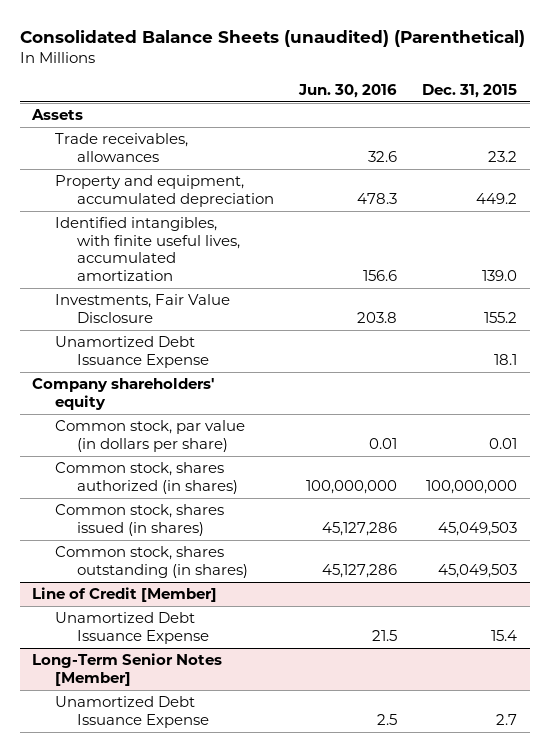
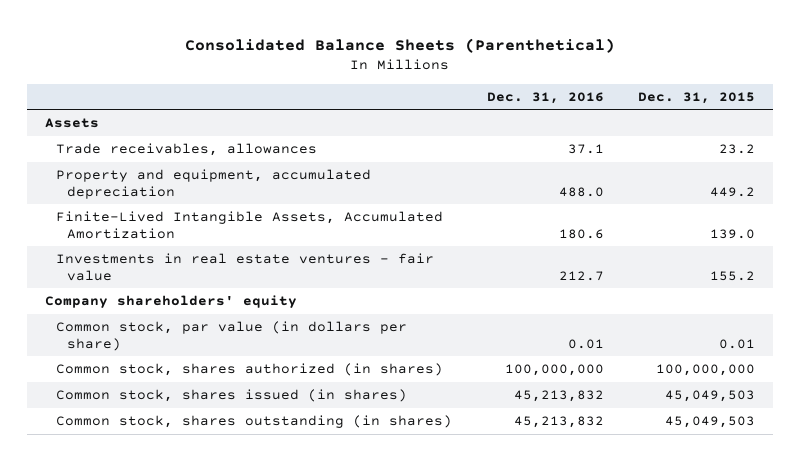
[19,29,525,47] Consolidated Balance Sheets (unaudited) (Parenthetical) -> [185,37,616,53] Consolidated Balance Sheets (Parenthetical)
[298,83,398,98] Jun. 30, 2016 -> none
none -> [486,91,604,104] Dec. 31, 2016
[54,336,210,368] Unamortized Debt Issuance Expense -> none
[54,217,241,282] Identified intangibles, with finite useful lives, accumulated amortization -> [55,211,443,239] Finite-Lived Intangible Assets, Accumulated Amortization
[54,294,230,323] Investments, Fair Value Disclosure -> [55,253,434,281] Investments in real estate ventures - fair value
[32,587,218,603] Line of Credit [Member] -> none
[54,612,210,644] Unamortized Debt Issuance Expense -> none
[32,653,223,686] Long-Term Senior Notes [Member] -> none
[54,696,210,728] Unamortized Debt Issuance Expense -> none

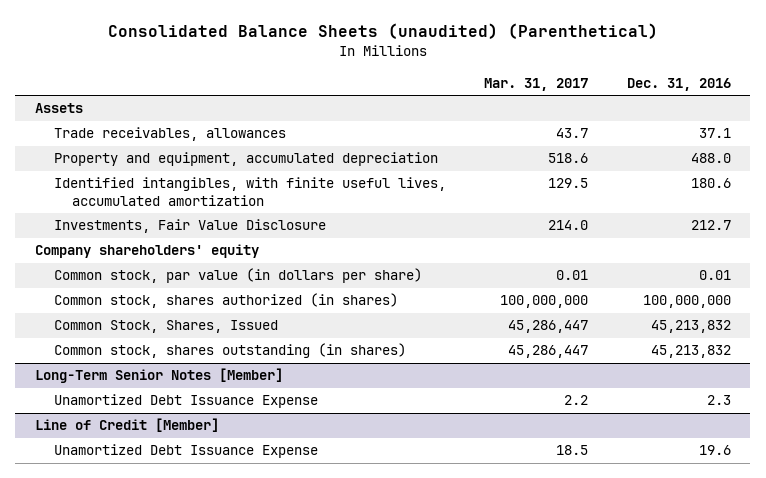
[185,37,616,53] Consolidated Balance Sheets (Parenthetical) -> [107,23,658,40] Consolidated Balance Sheets (unaudited) (Parenthetical)
[638,91,756,104] Dec. 31, 2015 -> none
none -> [484,77,589,91] Mar. 31, 2017
[55,211,443,239] Finite-Lived Intangible Assets, Accumulated Amortization -> [53,177,446,206] Identified intangibles, with finite useful lives, accumulated amortization
[55,253,434,281] Investments in real estate ventures - fair value -> [53,219,326,234] Investments, Fair Value Disclosure
[55,389,407,403] Common stock, shares issued (in shares) -> [53,320,278,334] Common Stock, Shares, Issued
none -> [34,368,283,384] Long-Term Senior Notes [Member]
none -> [53,394,318,409] Unamortized Debt Issuance Expense
none -> [34,418,219,433] Line of Credit [Member]
none -> [53,444,318,459] Unamortized Debt Issuance Expense

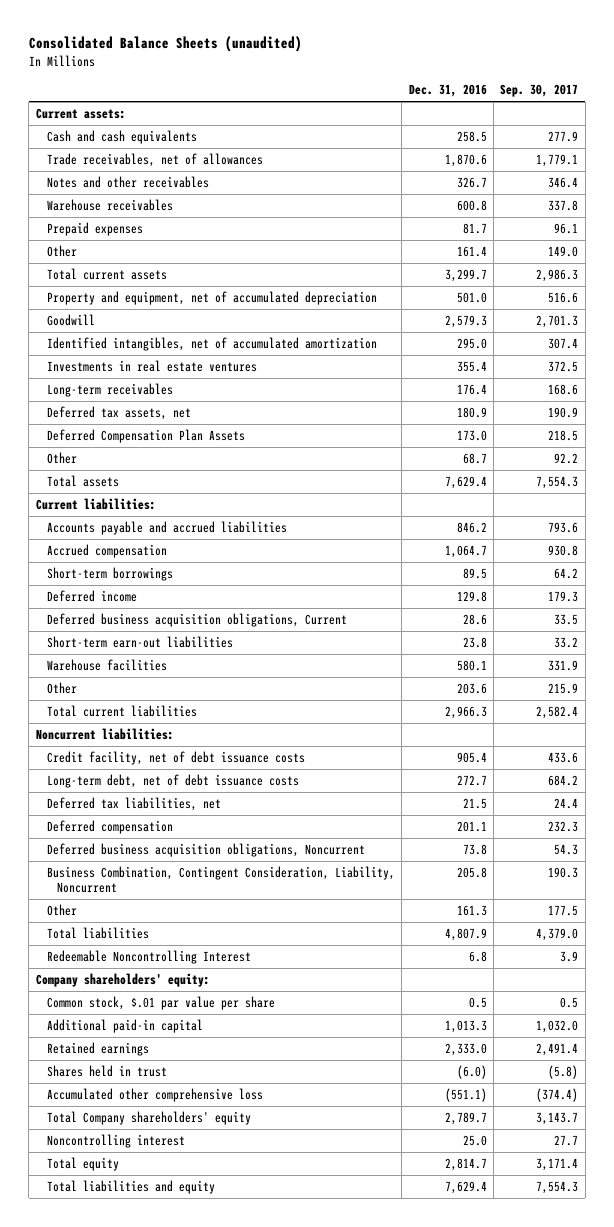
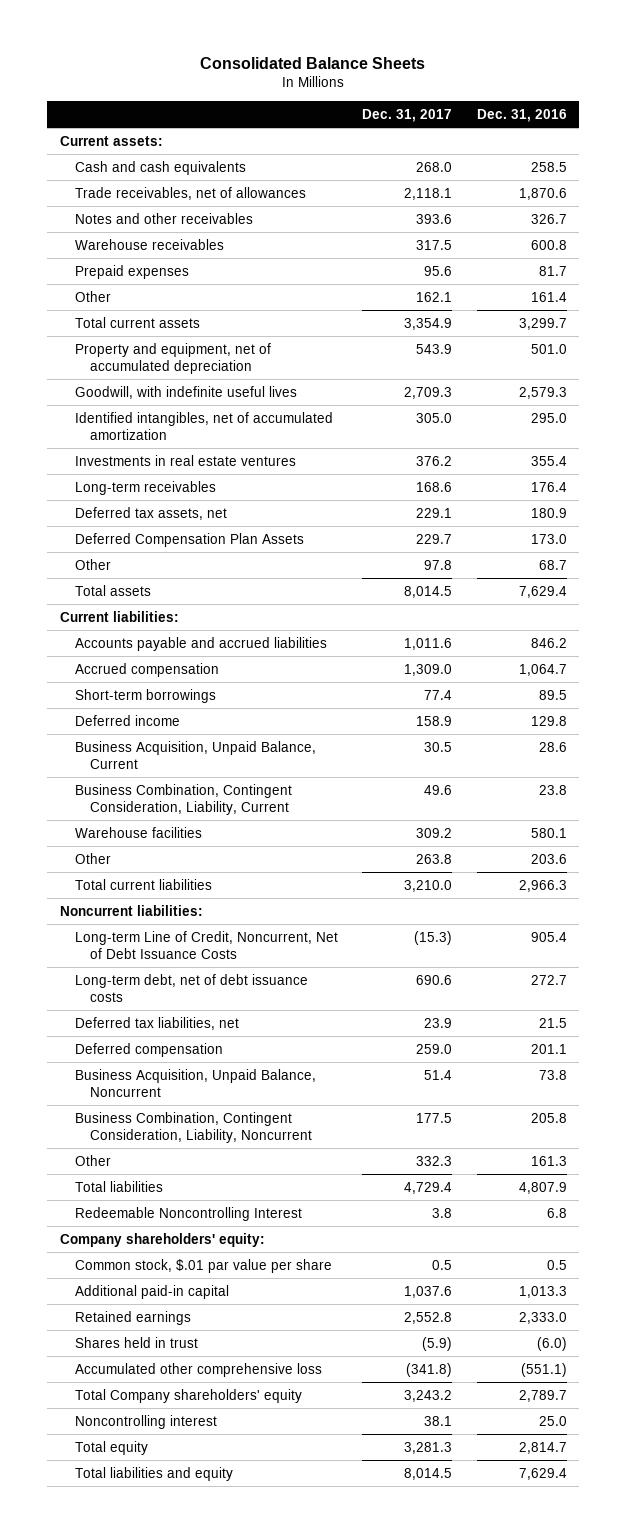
[28,36,302,53] Consolidated Balance Sheets (unaudited) -> [200,56,426,69] Consolidated Balance Sheets
[500,84,579,98] Sep. 30, 2017 -> none
none -> [362,108,453,122] Dec. 31, 2017
[46,313,95,326] Goodwill -> [74,385,297,399] Goodwill, with indefinite useful lives
[46,612,347,627] Deferred business acquisition obligations, Current -> [74,740,316,769] Business Acquisition, Unpaid Balance, Current
[46,635,233,648] Short-term earn-out liabilities -> [74,783,292,815] Business Combination, Contingent Consideration, Liability, Current
[46,750,305,765] Credit facility, net of debt issuance costs -> [74,930,338,959] Long-term Line of Credit, Noncurrent, Net of Debt Issuance Costs
[46,842,365,857] Deferred business acquisition obligations, Noncurrent -> [74,1068,316,1097] Business Acquisition, Unpaid Balance, Noncurrent

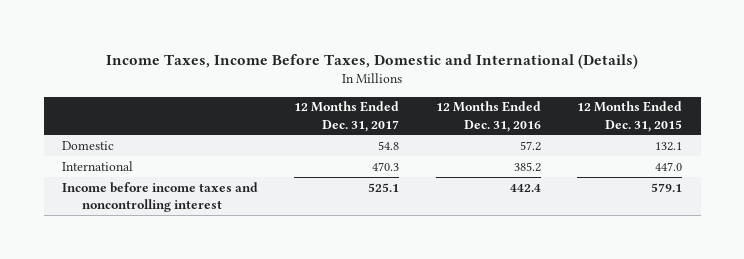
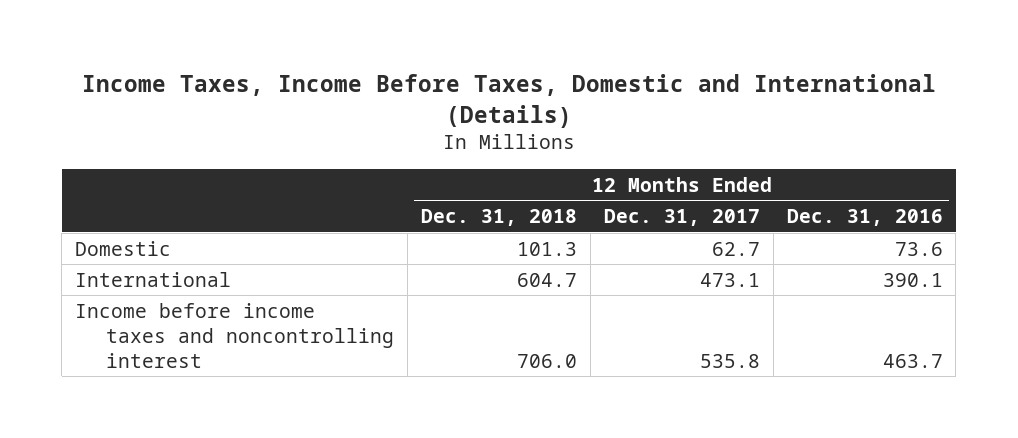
[577,101,683,132] 12 Months Ended Dec. 31, 2015 -> none
none -> [421,209,578,227] Dec. 31, 2018
[378,140,400,150] 54.8 -> [711,241,760,256] 62.7
[519,140,541,151] 57.2 -> [894,241,943,256] 73.6
[372,161,400,171] 470.3 -> [699,272,760,287] 473.1
[513,161,541,172] 385.2 -> [882,272,943,287] 390.1
[368,182,400,192] 525.1 -> [699,353,760,368] 535.8
[509,183,541,192] 442.4 -> [882,353,943,368] 463.7

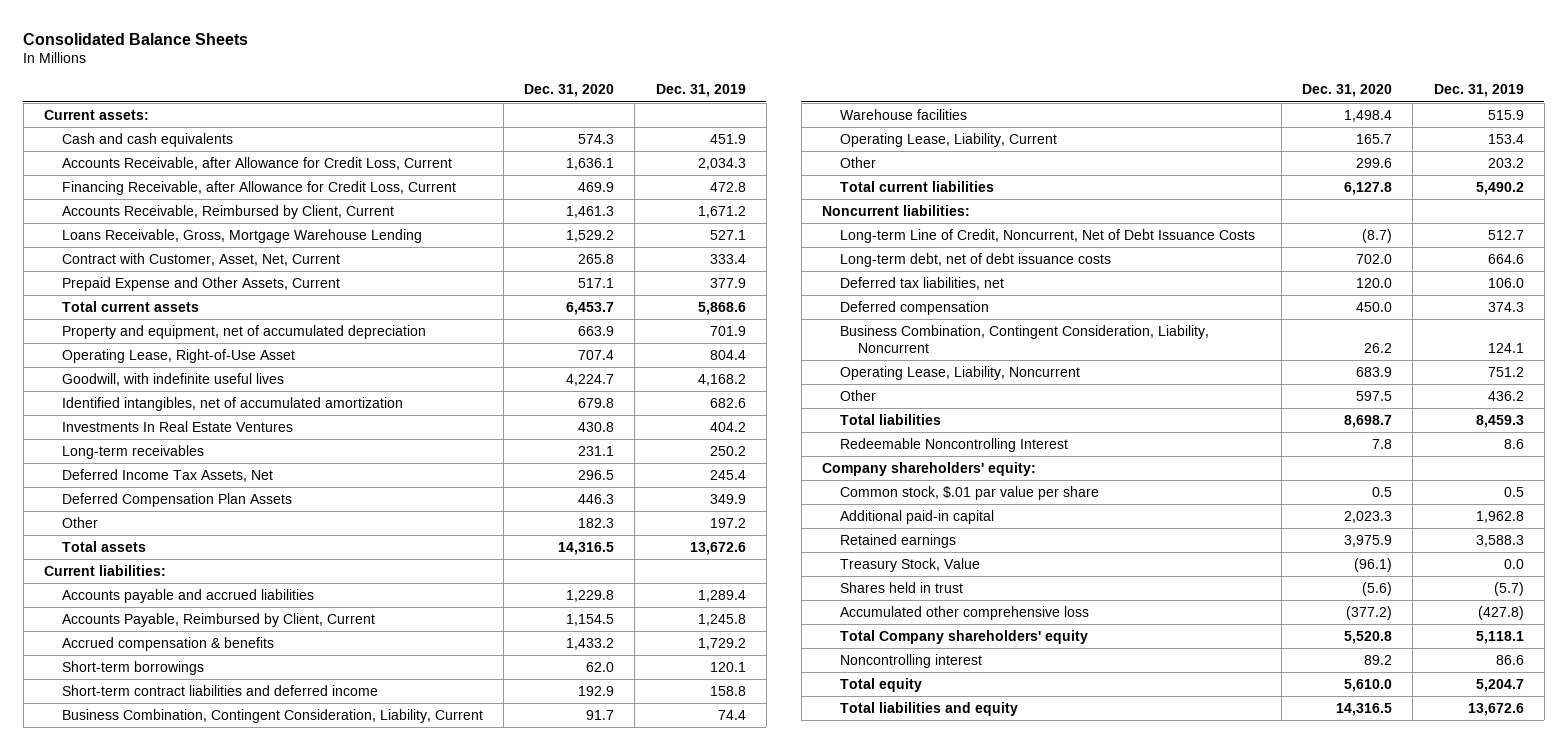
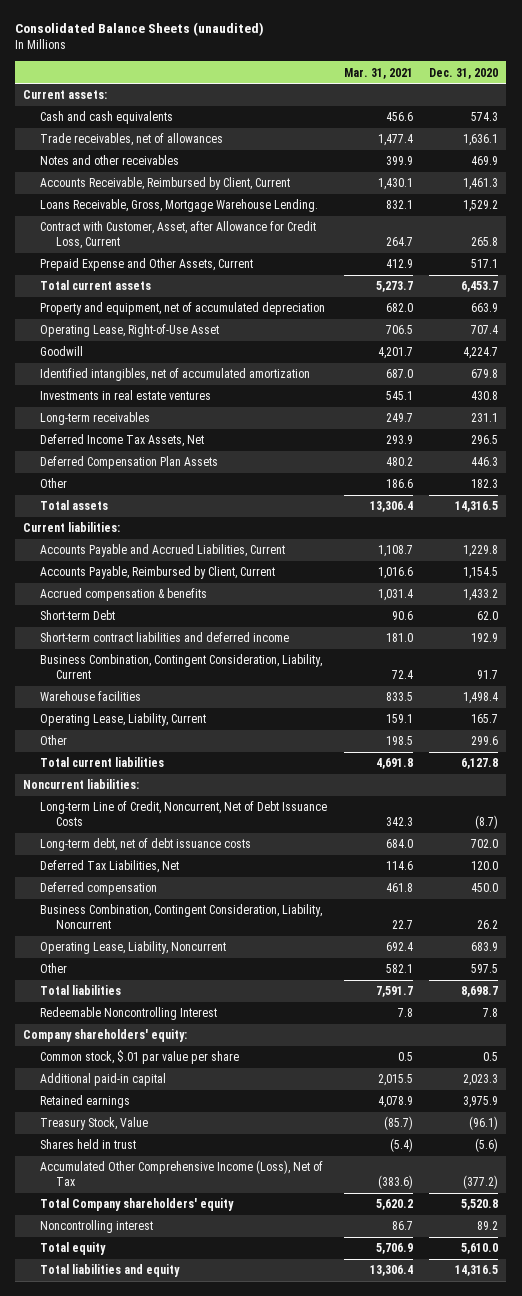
[23,32,249,45] Consolidated Balance Sheets -> [15,22,265,37] Consolidated Balance Sheets (unaudited)
[655,84,746,98] Dec. 31, 2019 -> none
none -> [343,67,413,79] Mar. 31, 2021
[61,156,452,170] Accounts Receivable, after Allowance for Credit Loss, Current -> [39,133,223,147] Trade receivables, net of allowances
[61,180,456,195] Financing Receivable, after Allowance for Credit Loss, Current -> [39,155,179,166] Notes and other receivables
[61,228,422,243] Loans Receivable, Gross, Mortgage Warehouse Lending -> [39,199,318,213] Loans Receivable, Gross, Mortgage Warehouse Lending.
[61,252,340,266] Contract with Customer, Asset, Net, Current -> [39,221,316,250] Contract with Customer, Asset, after Allowance for Credit Loss, Current
[61,372,284,386] Goodwill, with indefinite useful lives -> [39,346,83,357] Goodwill
[61,420,293,432] Investments In Real Estate Ventures -> [39,390,211,401] Investments in real estate ventures
[61,588,314,603] Accounts payable and accrued liabilities -> [39,544,285,558] Accounts Payable and Accrued Liabilities, Current
[61,660,204,675] Short-term borrowings -> [39,610,115,621] Short-term Debt
[839,276,1004,290] Deferred tax liabilities, net -> [39,860,179,874] Deferred Tax Liabilities, Net
[839,605,1089,620] Accumulated other comprehensive loss -> [39,1160,323,1187] Accumulated Other Comprehensive Income (Loss), Net of Tax

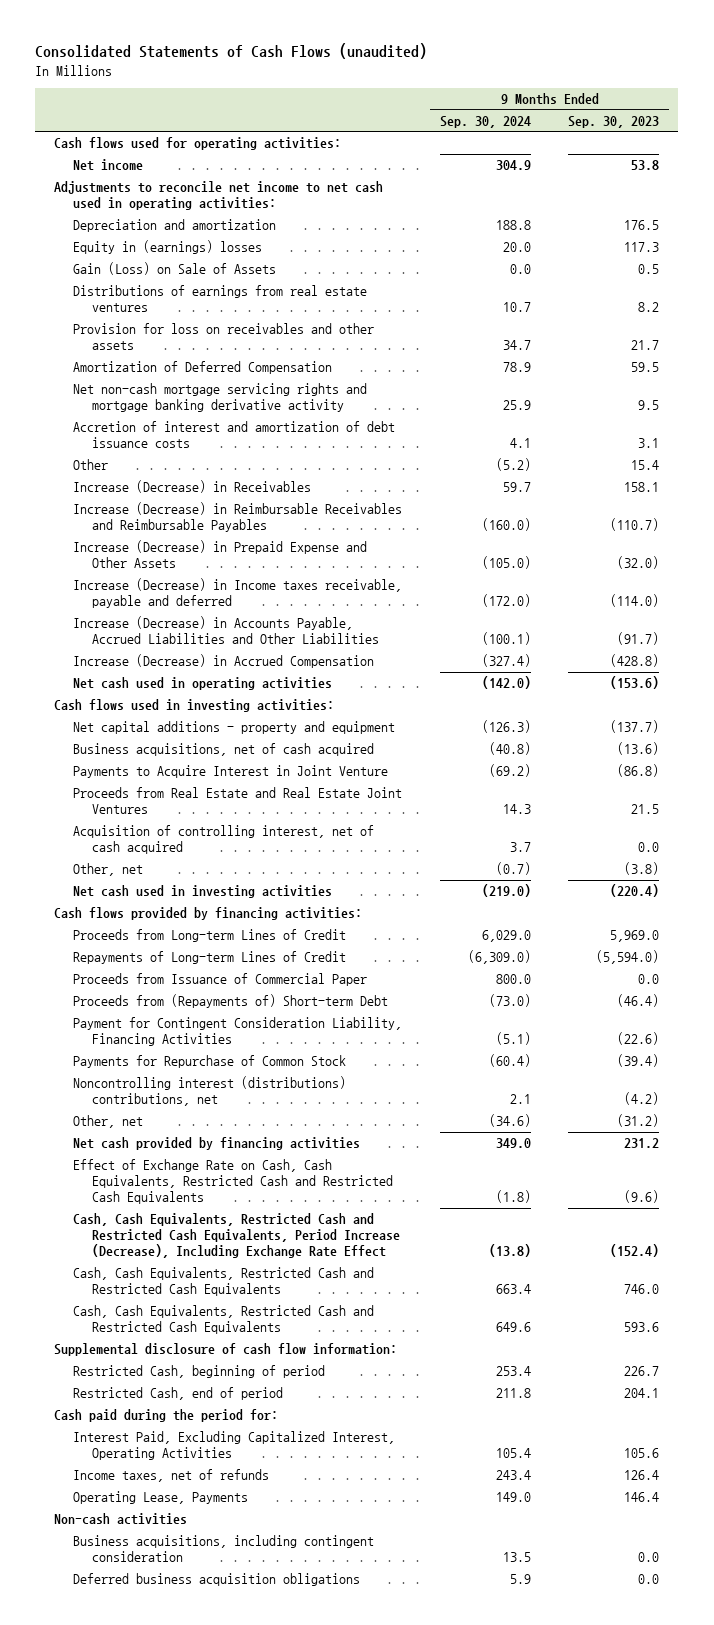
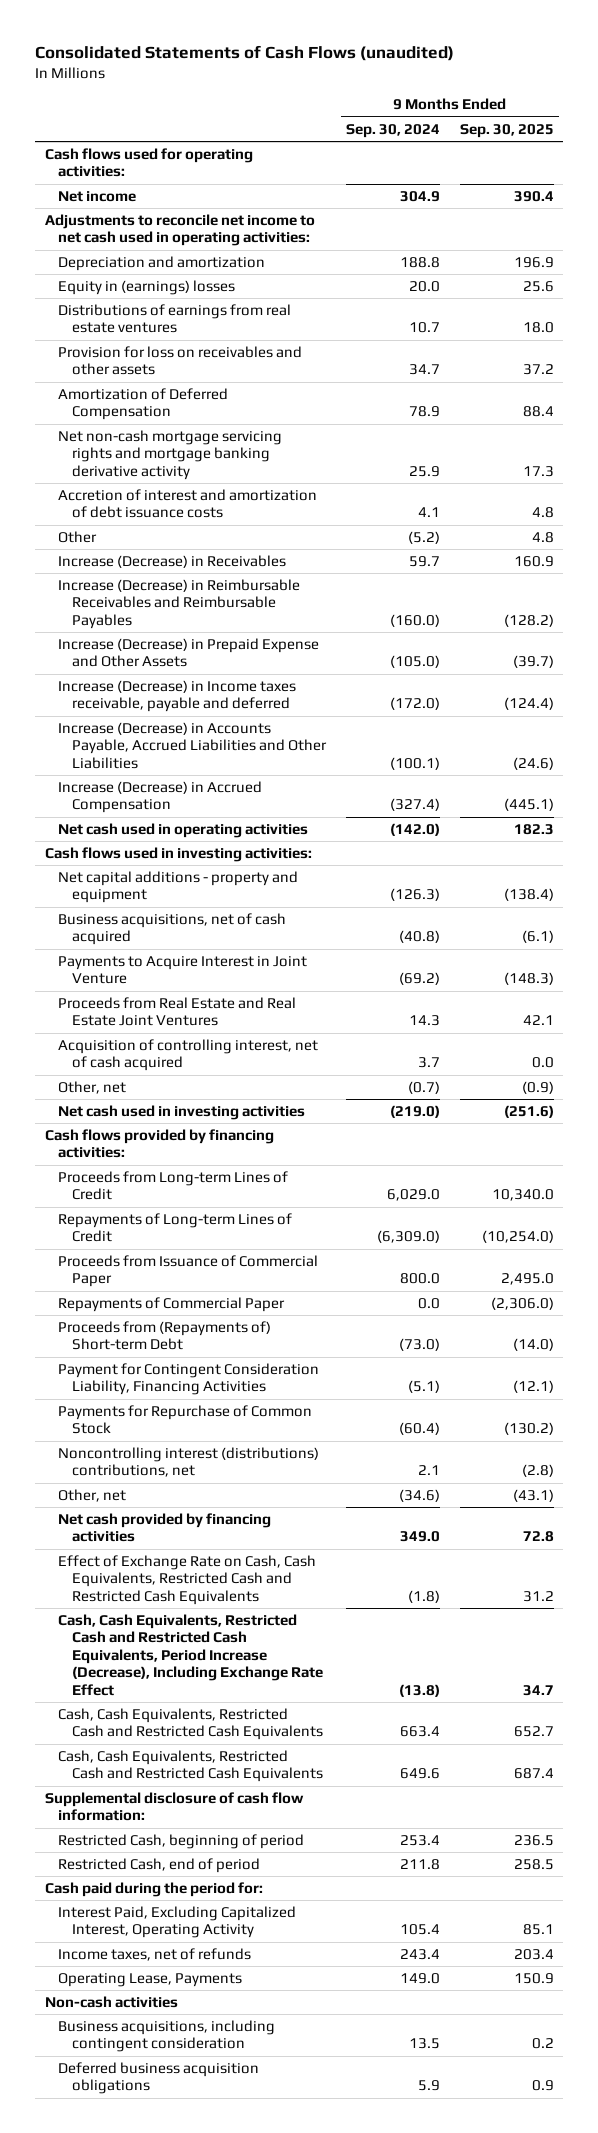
[568,115,660,128] Sep. 30, 2023 -> none
none -> [459,123,554,138] Sep. 30, 2025
[73,262,277,276] Gain (Loss) on Sale of Assets -> none
none -> [58,1296,286,1312] Repayments of Commercial Paper
[73,1431,396,1461] Interest Paid, Excluding Capitalized Interest, Operating Activities -> [58,1905,297,1939] Interest Paid, Excluding Capitalized Interest, Operating Activity

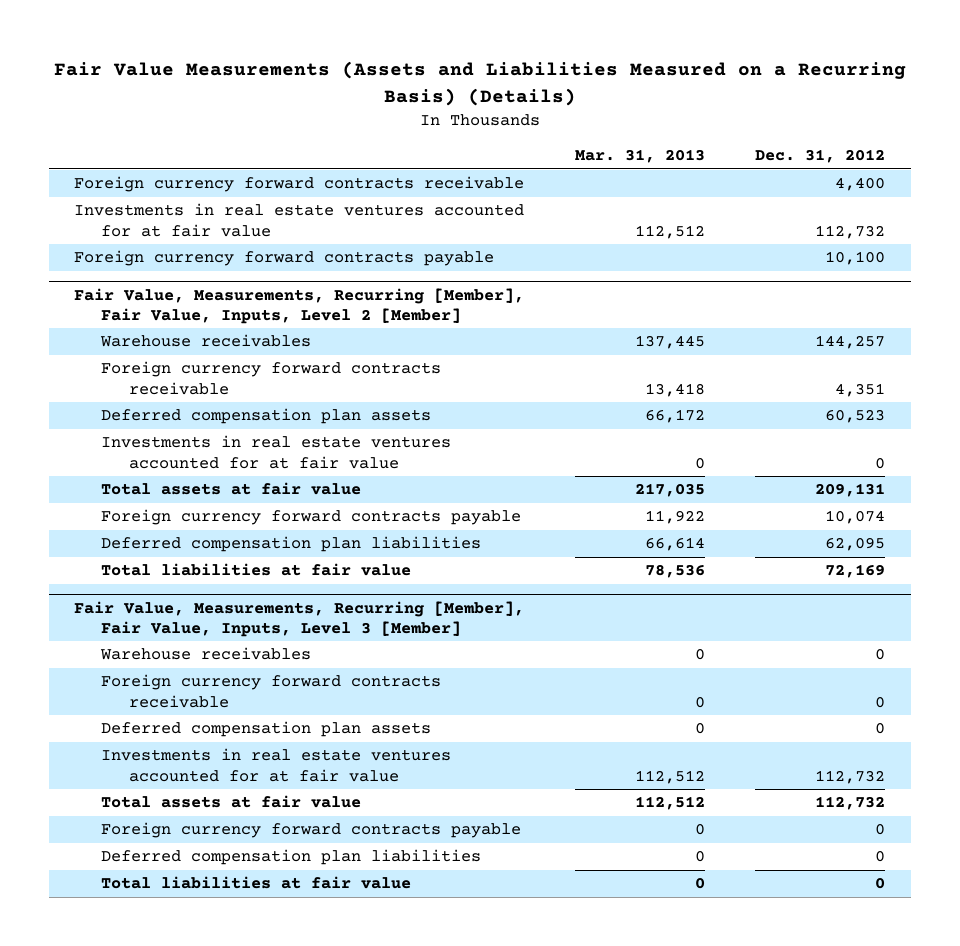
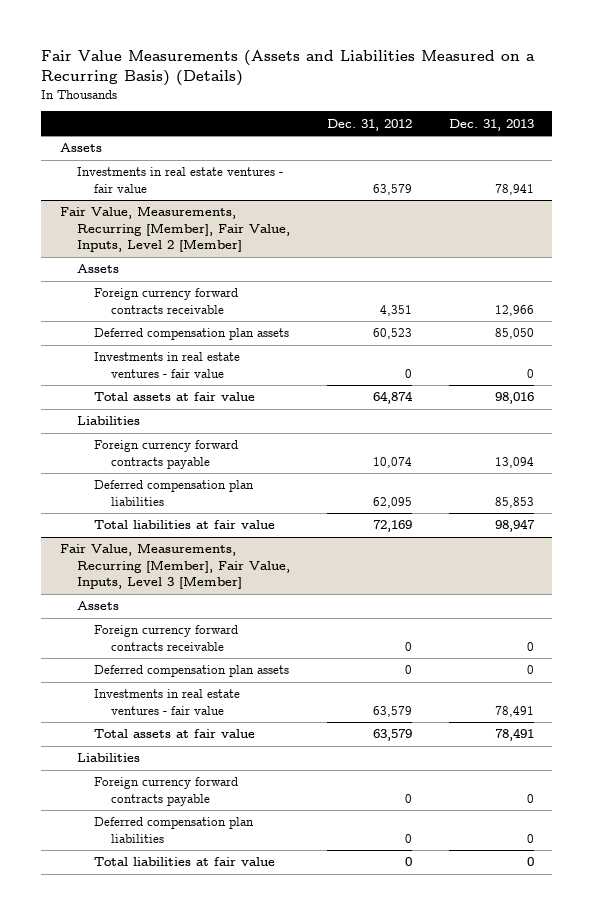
[574,149,705,164] Mar. 31, 2013 -> none
none -> [448,118,534,131] Dec. 31, 2013
[74,176,525,193] Foreign currency forward contracts receivable -> none
[74,250,495,267] Foreign currency forward contracts payable -> none
none -> [59,143,102,153] Assets
[74,203,525,237] Investments in real estate ventures accounted for at fair value -> [76,167,283,193] Investments in real estate ventures - fair value
[815,224,886,239] 112,732 -> [372,183,412,195] 63,579
[100,334,312,348] Warehouse receivables -> none
none -> [76,264,119,274] Assets
[101,435,452,469] Investments in real estate ventures accounted for at fair value -> [93,352,240,378] Investments in real estate ventures - fair value
[815,483,886,498] 209,131 -> [372,391,413,405] 64,874
none -> [76,416,140,426] Liabilities
[100,647,312,661] Warehouse receivables -> none
none -> [76,601,119,611] Assets
[101,748,452,782] Investments in real estate ventures accounted for at fair value -> [93,689,240,715] Investments in real estate ventures - fair value
[815,769,886,784] 112,732 -> [372,705,412,717] 63,579
[815,796,886,811] 112,732 -> [372,729,412,742] 63,579
none -> [76,753,140,763] Liabilities

